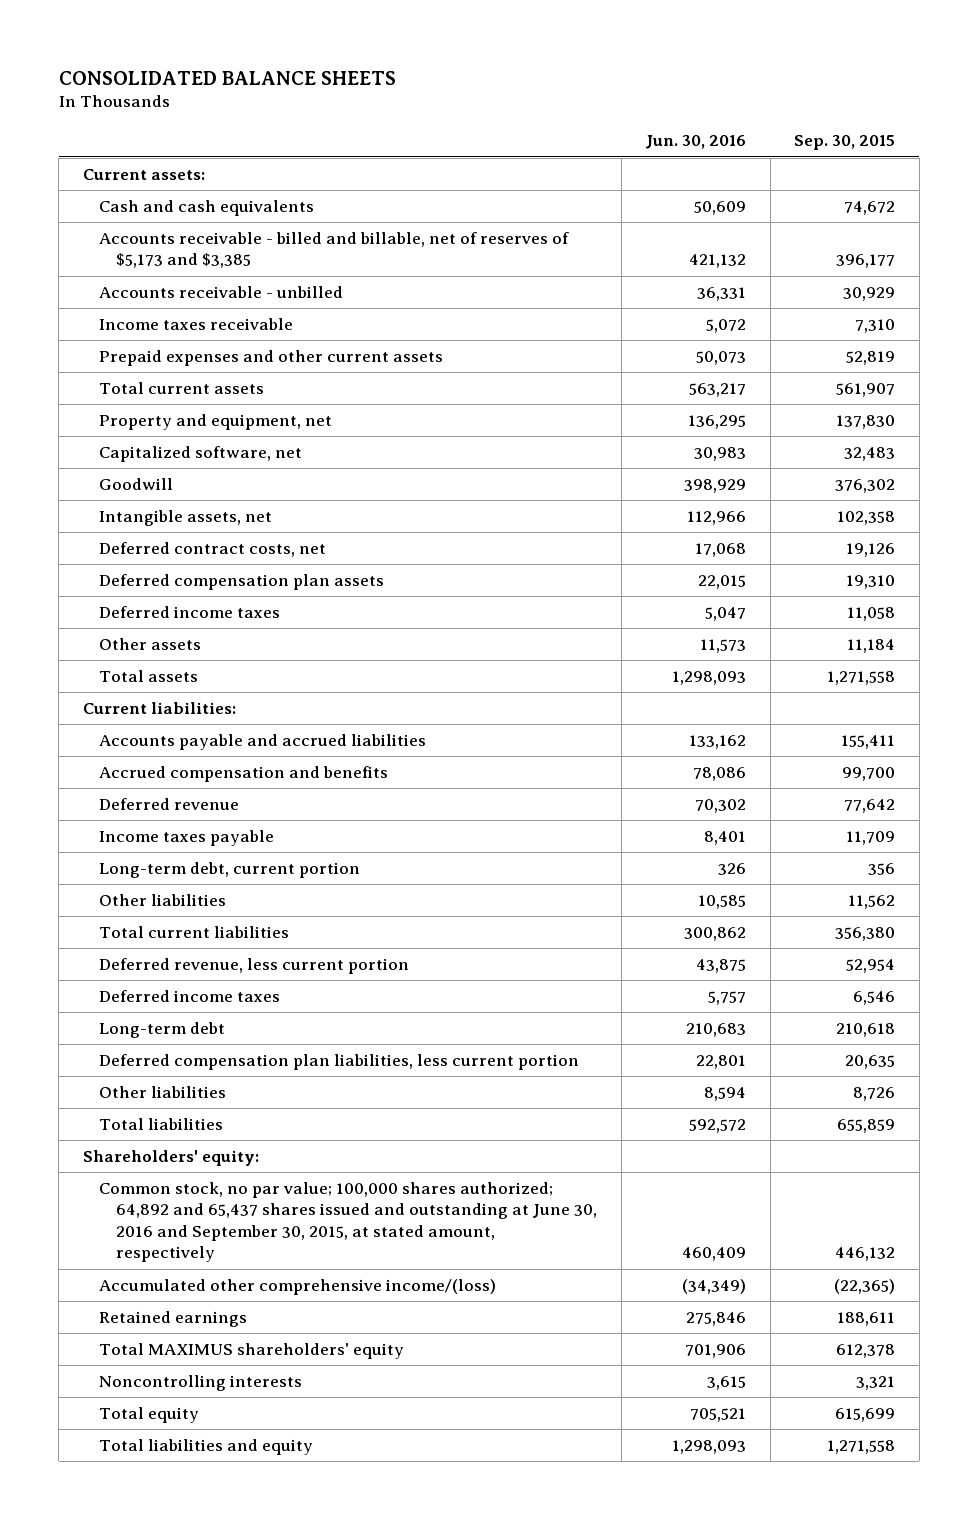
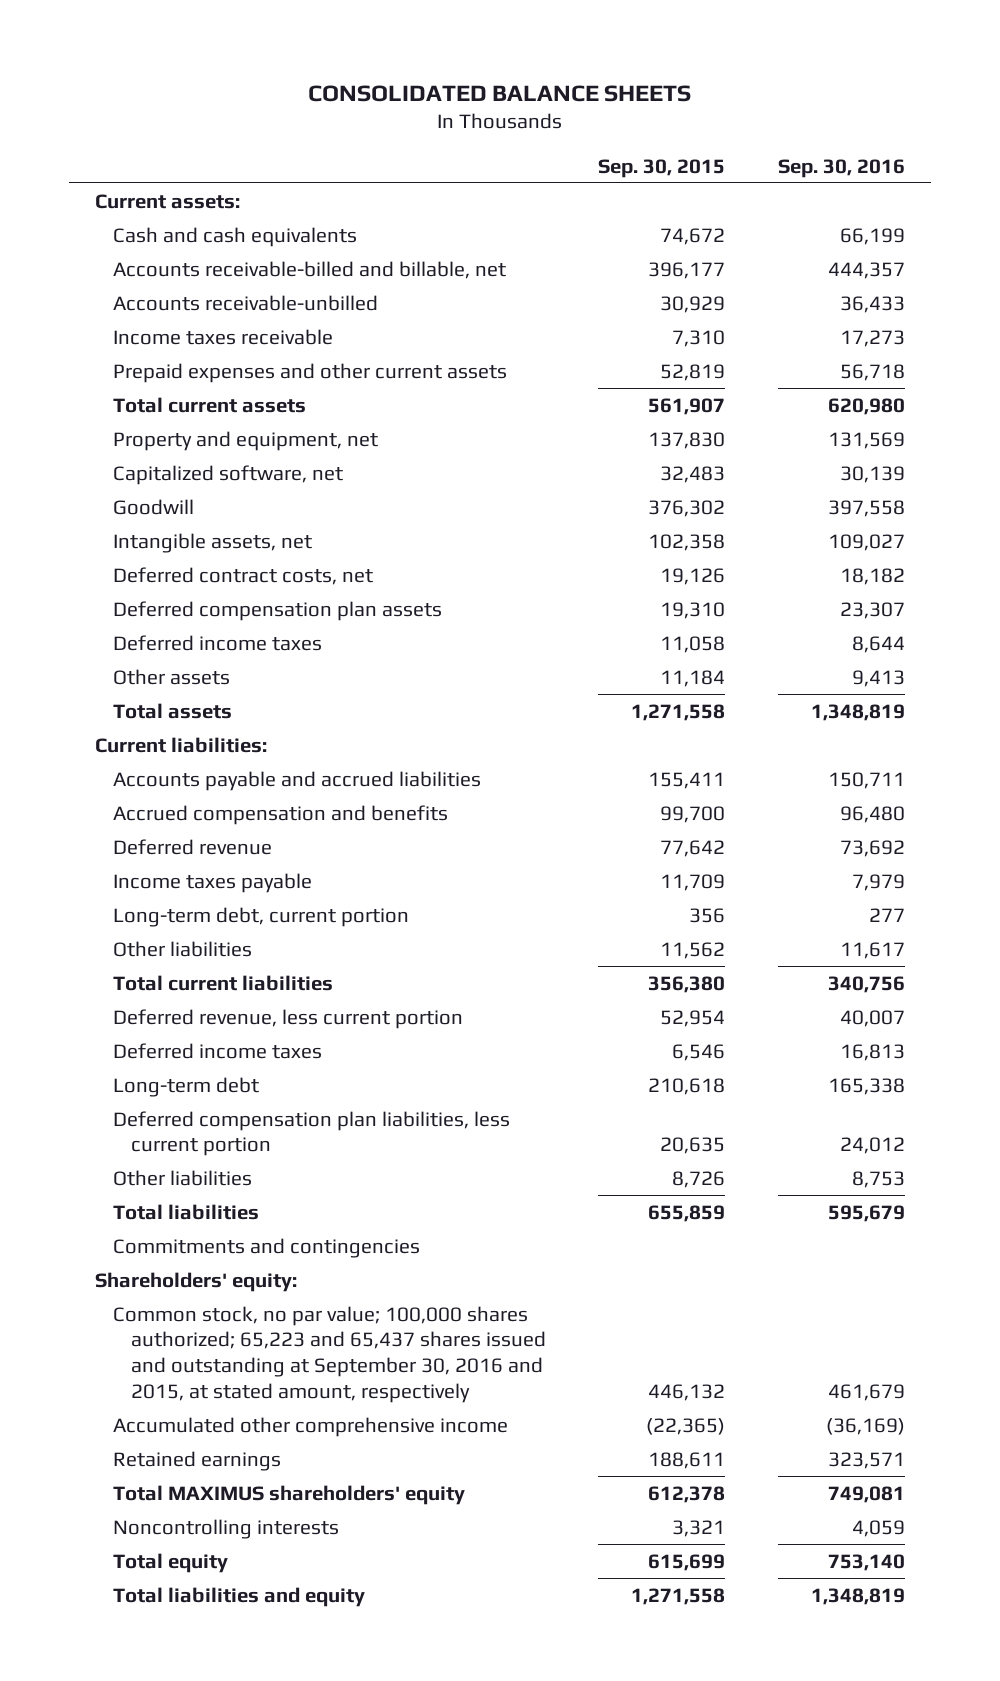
[645,135,747,150] Jun. 30, 2016 -> none
none -> [777,158,905,178] Sep. 30, 2016
[99,232,570,269] Accounts receivable - billed and billable, net of reserves of $5,173 and $3,385 -> [112,260,506,279] Accounts receivable-billed and billable, net
[99,286,344,299] Accounts receivable - unbilled -> [112,294,378,311] Accounts receivable-unbilled
none -> [112,1237,420,1258] Commitments and contingencies
[99,1182,597,1263] Common stock, no par value; 100,000 shares authorized; 64,892 and 65,437 shares issued and outstanding at June 30, 2016 and September 30, 2015, at stated amount, respectively -> [112,1305,546,1403] Common stock, no par value; 100,000 shares authorized; 65,223 and 65,437 shares issued and outstanding at September 30, 2016 and 2015, at stated amount, respectively
[99,1279,497,1296] Accumulated other comprehensive income/(loss) -> [112,1416,508,1437] Accumulated other comprehensive income

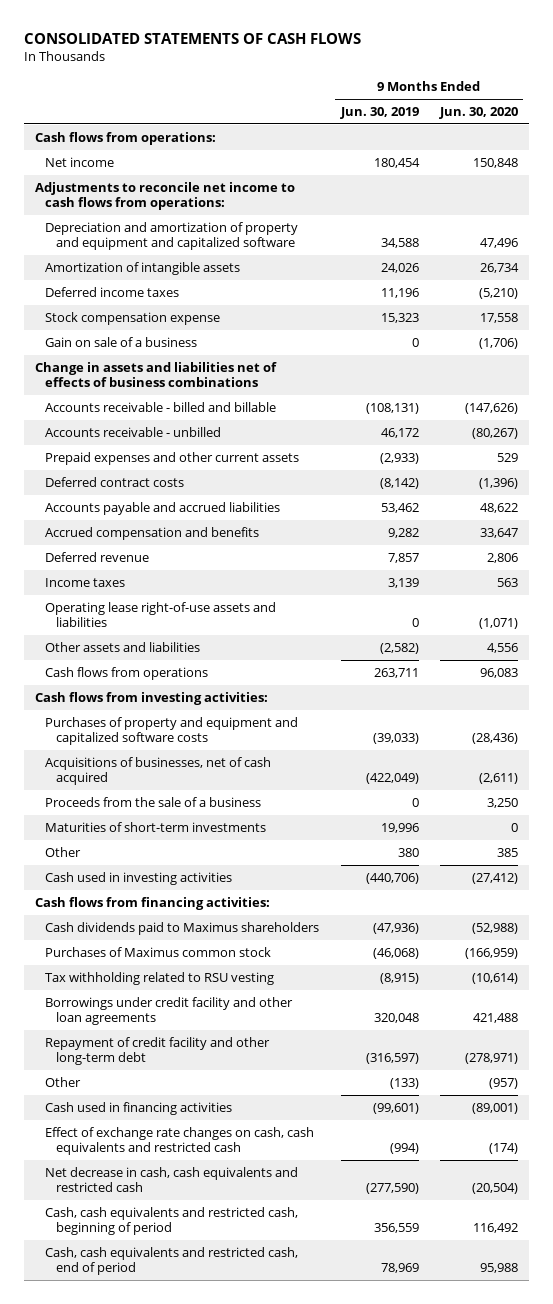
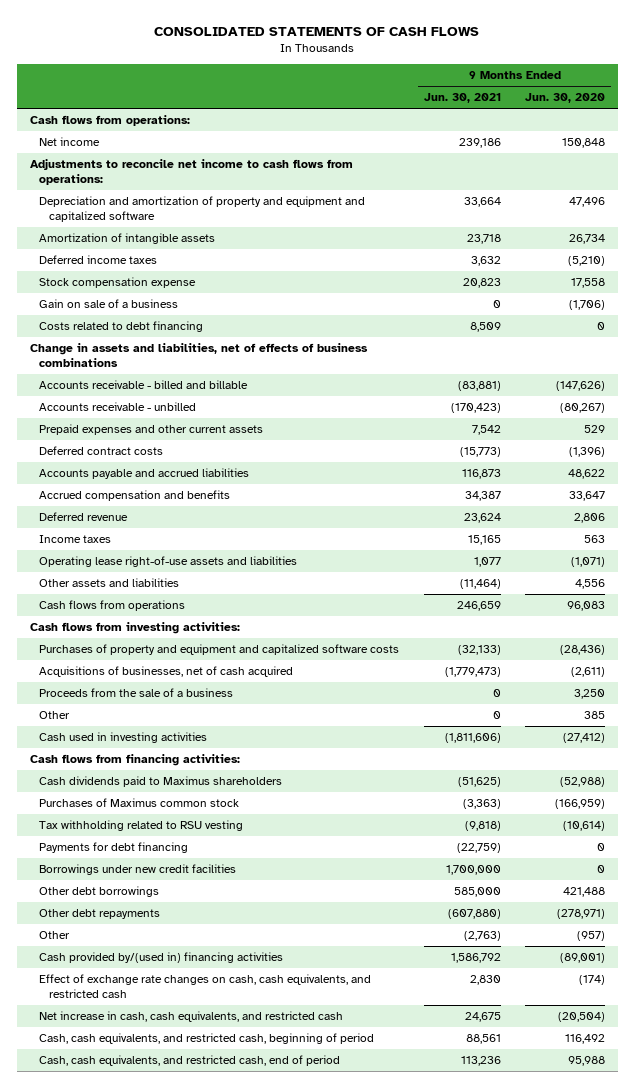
[339,107,419,120] Jun. 30, 2019 -> none
none -> [423,93,501,104] Jun. 30, 2021
none -> [39,321,204,333] Costs related to debt financing
[34,361,277,388] Change in assets and liabilities net of effects of business combinations -> [29,343,368,367] Change in assets and liabilities, net of effects of business combinations
[45,821,267,832] Maturities of short-term investments -> none
none -> [39,842,189,854] Payments for debt financing
[45,996,294,1026] Borrowings under credit facility and other loan agreements -> [39,864,237,876] Borrowings under new credit facilities
[473,1013,519,1024] 421,488 -> [597,865,606,874] 0
none -> [39,886,160,898] Other debt borrowings
[45,1036,271,1066] Repayment of credit facility and other long-term debt -> [39,909,161,920] Other debt repayments
[45,1101,233,1115] Cash used in financing activities -> [39,952,284,964] Cash provided by/(used in) financing activities
[45,1126,315,1156] Effect of exchange rate changes on cash, cash equivalents and restricted cash -> [39,974,372,998] Effect of exchange rate changes on cash, cash equivalents, and restricted cash
[45,1166,299,1193] Net decrease in cash, cash equivalents and restricted cash -> [39,1011,344,1023] Net increase in cash, cash equivalents, and restricted cash
[45,1206,299,1236] Cash, cash equivalents and restricted cash, beginning of period -> [39,1033,375,1045] Cash, cash equivalents, and restricted cash, beginning of period
[45,1246,299,1276] Cash, cash equivalents and restricted cash, end of period -> [39,1055,341,1067] Cash, cash equivalents, and restricted cash, end of period

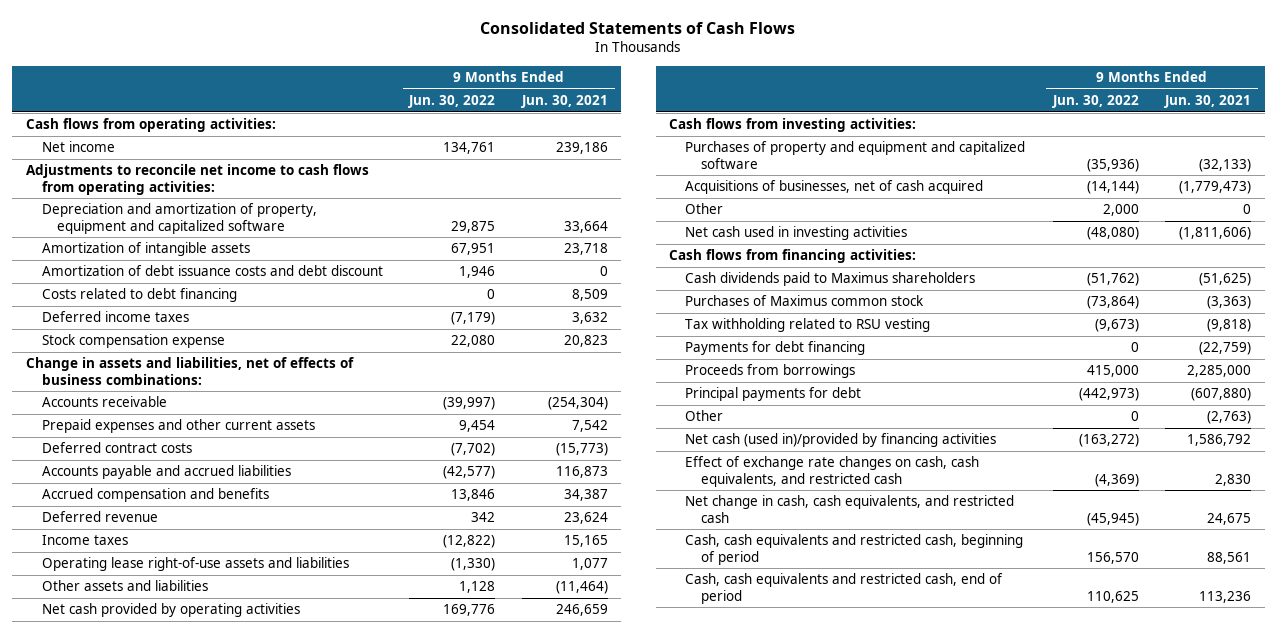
[154,26,480,36] CONSOLIDATED STATEMENTS OF CASH FLOWS -> [480,21,796,34] Consolidated Statements of Cash Flows
[525,93,606,104] Jun. 30, 2020 -> none
none -> [408,95,496,109] Jun. 30, 2022
[29,115,190,127] Cash flows from operations: -> [25,118,276,133] Cash flows from operating activities:
[29,159,353,185] Adjustments to reconcile net income to cash flows from operations: -> [25,164,369,195] Adjustments to reconcile net income to cash flows from operating activities:
[39,196,366,222] Depreciation and amortization of property and equipment and capitalized software -> [41,203,317,234] Depreciation and amortization of property, equipment and capitalized software
none -> [41,265,383,277] Amortization of debt issuance costs and debt discount
[39,321,204,333] Costs related to debt financing -> [41,288,237,303] Costs related to debt financing
[39,299,179,309] Gain on sale of a business -> none
[39,402,197,412] Accounts receivable - unbilled -> none
[29,343,368,367] Change in assets and liabilities, net of effects of business combinations -> [25,357,354,385] Change in assets and liabilities, net of effects of business combinations:
[39,380,249,390] Accounts receivable - billed and billable -> [41,396,167,408] Accounts receivable
[457,381,501,392] (83,881) -> [547,397,608,411] (254,304)
[39,600,186,612] Cash flows from operations -> [41,603,300,618] Net cash provided by operating activities
[39,644,400,656] Purchases of property and equipment and capitalized software costs -> [684,141,1025,169] Purchases of property and equipment and capitalized software
[39,688,234,698] Proceeds from the sale of a business -> none
[39,732,208,744] Cash used in investing activities -> [684,226,907,241] Net cash used in investing activities
[39,864,237,876] Borrowings under new credit facilities -> none
[39,886,160,898] Other debt borrowings -> none
none -> [684,364,855,379] Proceeds from borrowings
[39,909,161,920] Other debt repayments -> [684,387,861,402] Principal payments for debt
[39,952,284,964] Cash provided by/(used in) financing activities -> [684,433,996,448] Net cash (used in)/provided by financing activities
[39,1011,344,1023] Net increase in cash, cash equivalents, and restricted cash -> [684,495,1014,523] Net change in cash, cash equivalents, and restricted cash
[39,1033,375,1045] Cash, cash equivalents, and restricted cash, beginning of period -> [684,534,1023,565] Cash, cash equivalents and restricted cash, beginning of period
[39,1055,341,1067] Cash, cash equivalents, and restricted cash, end of period -> [684,573,1003,604] Cash, cash equivalents and restricted cash, end of period

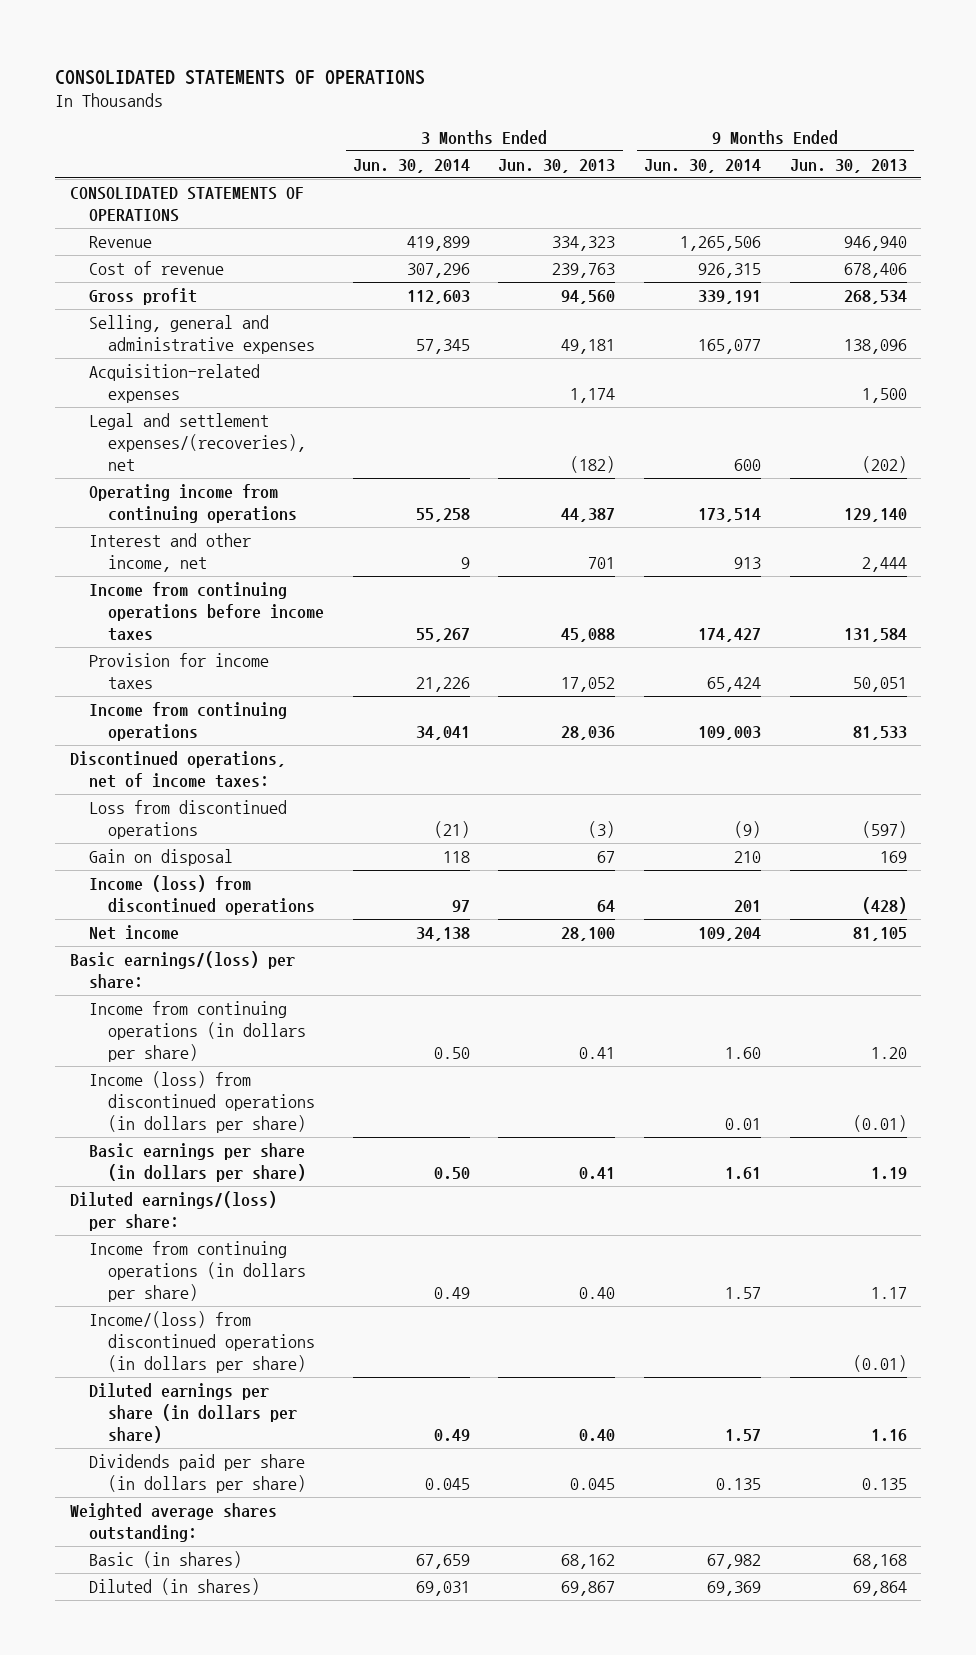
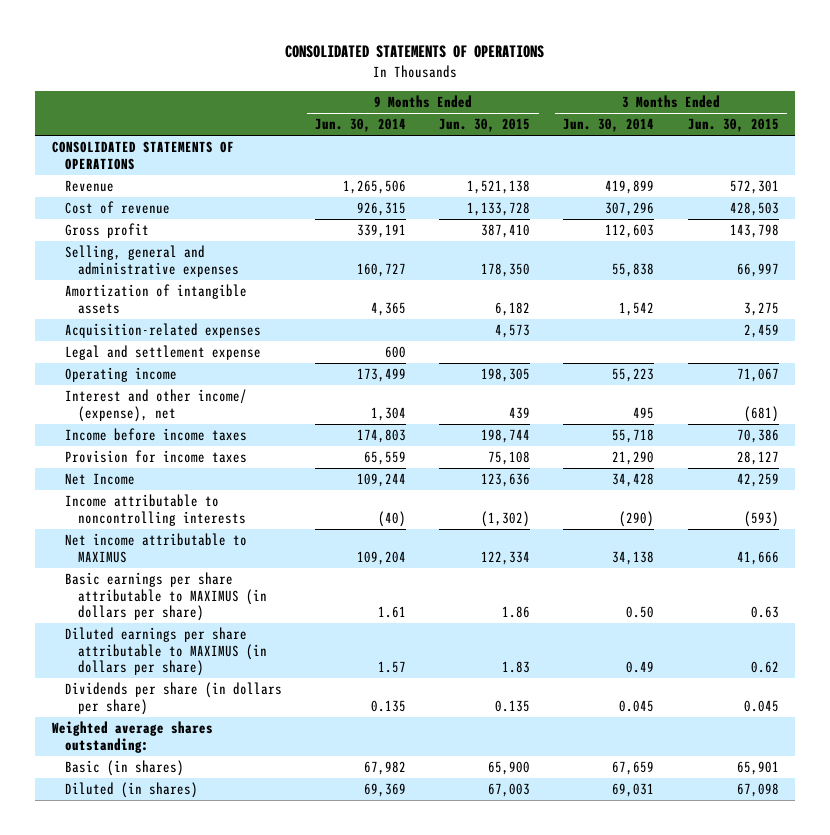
[498,158,616,173] Jun. 30, 2013 -> none
[789,158,907,173] Jun. 30, 2013 -> none
none -> [439,118,531,133] Jun. 30, 2015
none -> [687,118,779,133] Jun. 30, 2015
[415,339,470,355] 57,345 -> [612,262,655,277] 55,838
[698,339,762,355] 165,077 -> [357,262,407,277] 160,727
none -> [65,284,248,314] Amortization of intangible assets
[88,702,287,742] Income from continuing operations -> none
[69,751,286,789] Discontinued operations, net of income taxes: -> none
[88,800,287,840] Loss from discontinued operations -> none
[88,849,233,867] Gain on disposal -> none
[88,875,316,916] Income (loss) from discontinued operations -> none
[69,951,295,989] Basic earnings/(loss) per share: -> none
[88,1001,307,1062] Income from continuing operations (in dollars per share) -> none
[88,1071,316,1133] Income (loss) from discontinued operations (in dollars per share) -> none
[69,1191,277,1232] Diluted earnings/(loss) per share: -> none
[88,1241,307,1302] Income from continuing operations (in dollars per share) -> none
[88,1311,316,1373] Income/(loss) from discontinued operations (in dollars per share) -> none
[88,413,307,471] Legal and settlement expenses/(recoveries), net -> [65,345,262,361] Legal and settlement expense
[88,484,298,524] Operating income from continuing operations -> [65,367,178,383] Operating income
[415,508,470,523] 55,258 -> [612,368,655,383] 55,223
[698,508,762,523] 173,514 -> [357,368,407,383] 173,499
[88,533,251,573] Interest and other income, net -> [65,389,248,422] Interest and other income/ (expense), net
[460,557,470,570] 9 -> [633,406,655,419] 495
[734,557,762,570] 913 -> [371,406,407,421] 1,304
[88,582,325,641] Income from continuing operations before income taxes -> [65,428,248,442] Income before income taxes
[415,627,470,642] 55,267 -> [612,429,655,444] 55,718
[698,627,762,642] 174,427 -> [357,429,407,444] 174,803
[415,677,470,693] 21,226 -> [612,451,655,466] 21,290
[707,677,762,693] 65,424 -> [364,451,407,466] 65,559
none -> [65,473,136,486] Net Income
none -> [65,494,247,526] Income attributable to noncontrolling interests
[88,925,179,941] Net income -> [65,533,248,563] Net income attributable to MAXIMUS
[88,1143,307,1183] Basic earnings per share (in dollars per share) -> [65,572,268,622] Basic earnings per share attributable to MAXIMUS (in dollars per share)
[88,1383,298,1443] Diluted earnings per share (in dollars per share) -> [65,627,268,677] Diluted earnings per share attributable to MAXIMUS (in dollars per share)
[88,1454,307,1494] Dividends paid per share (in dollars per share) -> [65,682,283,715] Dividends per share (in dollars per share)

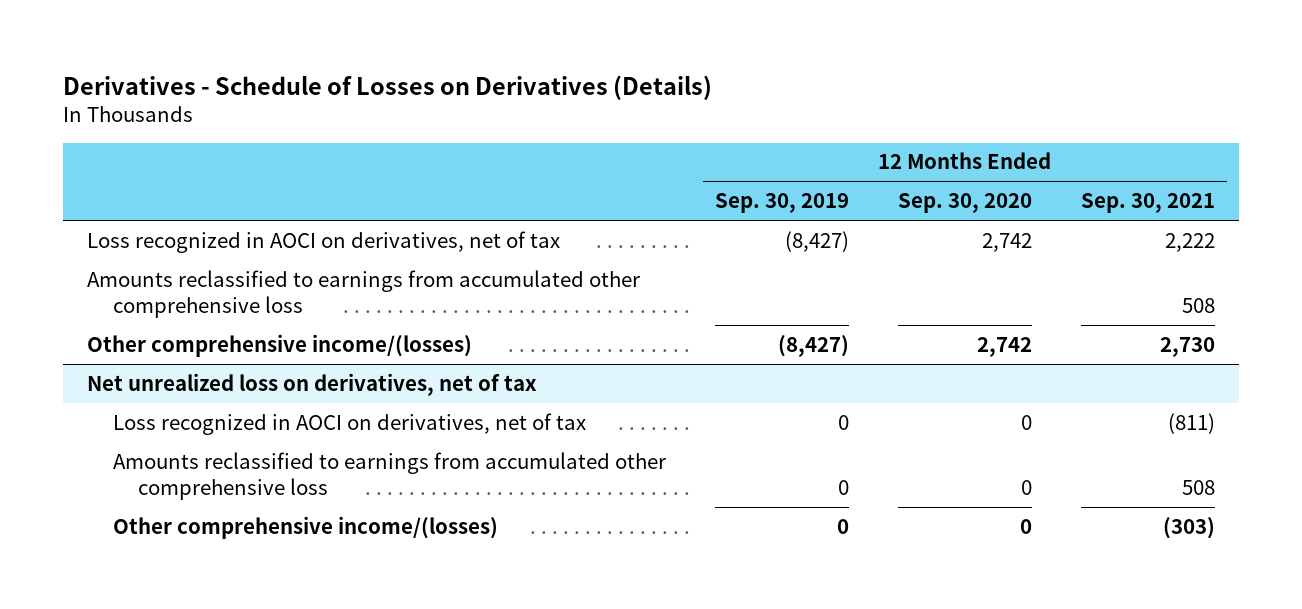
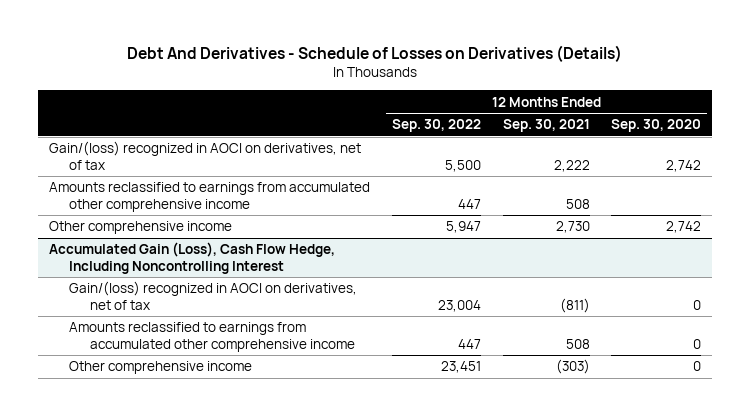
[62,74,712,100] Derivatives - Schedule of Losses on Derivatives (Details) -> [127,44,623,62] Debt And Derivatives - Schedule of Losses on Derivatives (Details)
[714,193,849,214] Sep. 30, 2019 -> none
none -> [391,119,481,133] Sep. 30, 2022
[87,230,561,253] Loss recognized in AOCI on derivatives, net of tax -> [49,141,362,170] Gain/(loss) recognized in AOCI on derivatives, net of tax
[87,269,641,319] Amounts reclassified to earnings from accumulated other comprehensive loss -> [49,182,371,212] Amounts reclassified to earnings from accumulated other comprehensive income
[87,333,473,357] Other comprehensive income/(losses) -> [49,221,233,235] Other comprehensive income
[87,372,538,396] Net unrealized loss on derivatives, net of tax -> [49,242,336,274] Accumulated Gain (Loss), Cash Flow Hedge, Including Noncontrolling Interest
[112,412,586,435] Loss recognized in AOCI on derivatives, net of tax -> [69,281,358,310] Gain/(loss) recognized in AOCI on derivatives, net of tax
[112,451,666,501] Amounts reclassified to earnings from accumulated other comprehensive loss -> [69,322,355,352] Amounts reclassified to earnings from accumulated other comprehensive income
[112,515,498,539] Other comprehensive income/(losses) -> [69,361,253,375] Other comprehensive income

